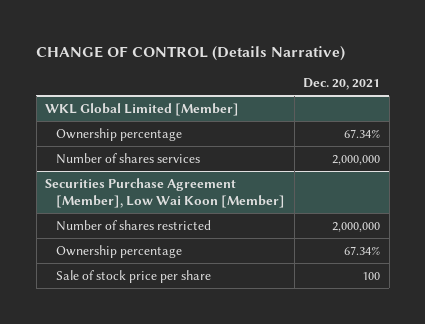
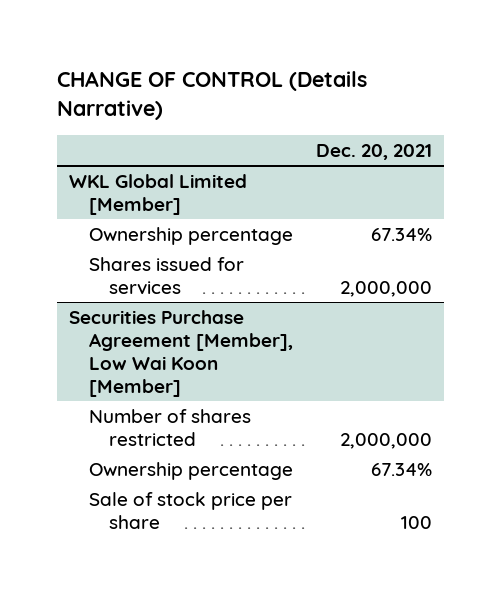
[56,152,201,164] Number of shares services -> [89,256,245,295] Shares issued for services

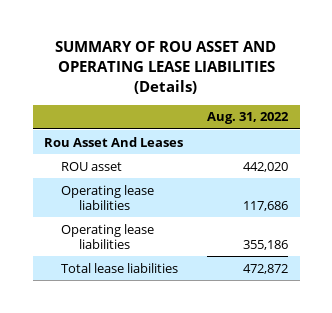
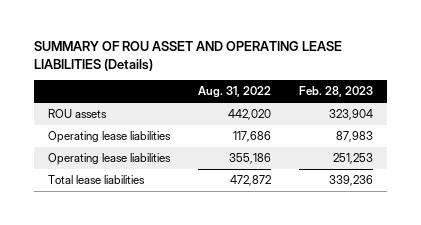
none -> [298,86,373,98] Feb. 28, 2023
[44,136,184,147] Rou Asset And Leases -> none
[61,161,123,171] ROU asset -> [47,109,107,119] ROU assets

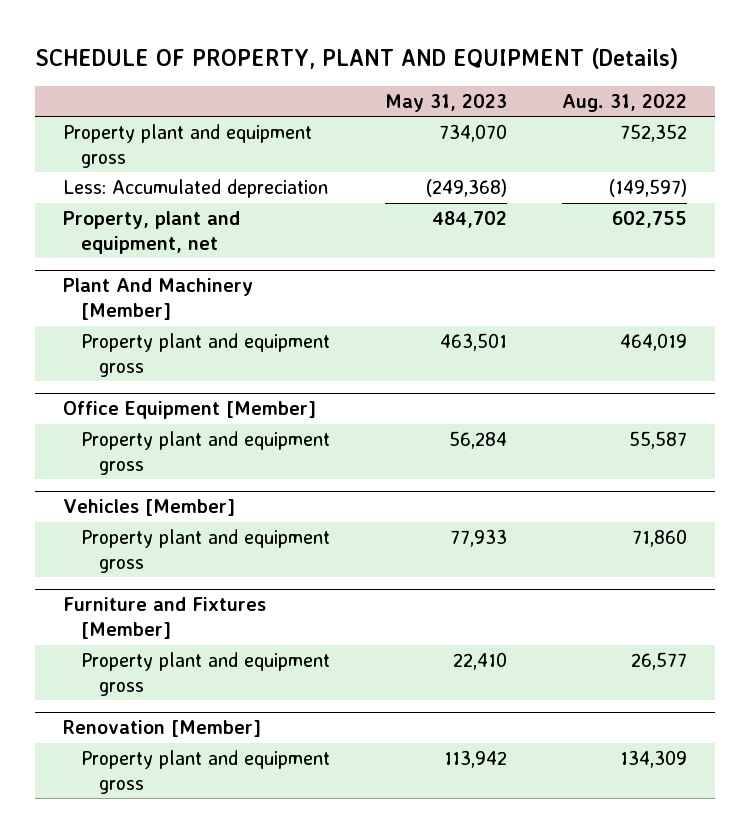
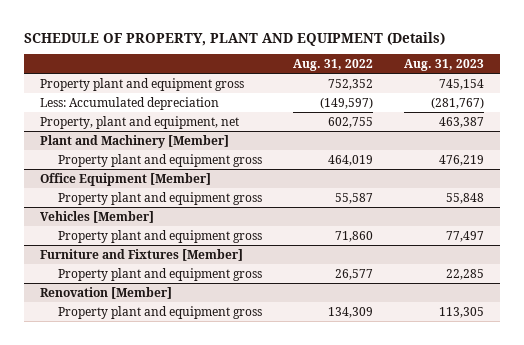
[385,93,508,112] May 31, 2023 -> none
none -> [404,59,485,72] Aug. 31, 2023
[62,278,253,321] Plant And Machinery [Member] -> [39,134,229,148] Plant and Machinery [Member]

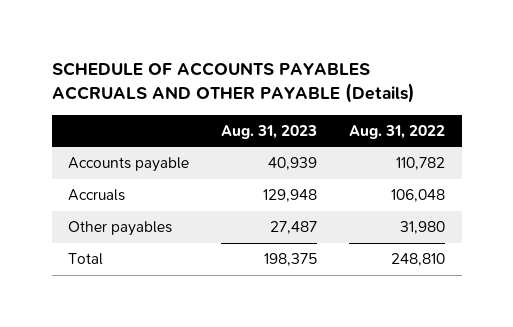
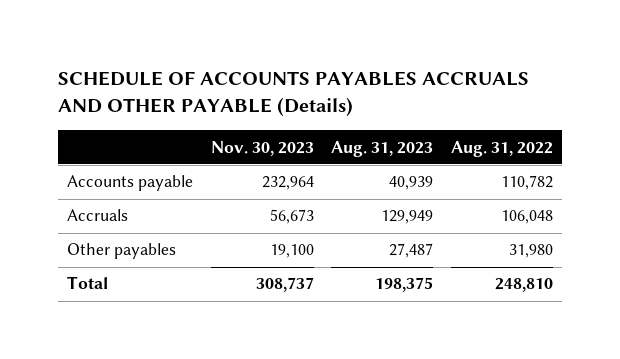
none -> [210,140,314,156] Nov. 30, 2023
[263,189,318,203] 129,948 -> [381,210,434,225] 129,949

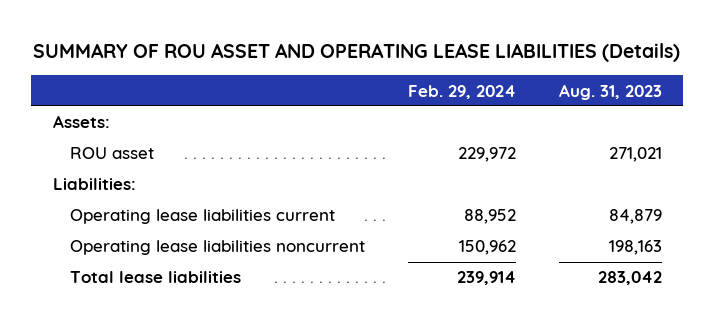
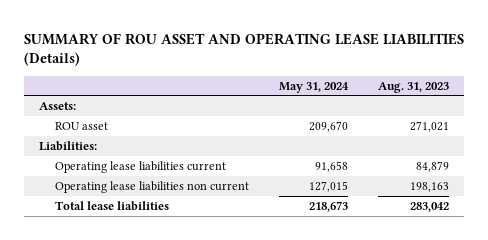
[407,84,516,99] Feb. 29, 2024 -> none
none -> [278,81,349,93] May 31, 2024
[69,240,365,256] Operating lease liabilities noncurrent -> [54,180,249,193] Operating lease liabilities non current

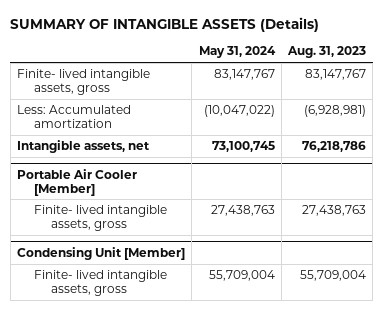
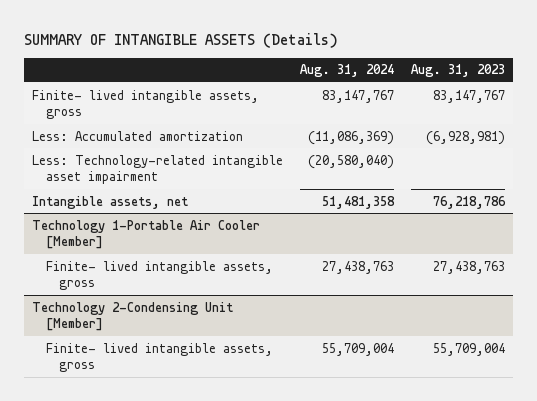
[198,46,276,59] May 31, 2024 -> none
none -> [300,64,395,78] Aug. 31, 2024
none -> [32,154,284,185] Less: Technology-related intangible asset impairment
[17,168,138,196] Portable Air Cooler [Member] -> [32,219,261,250] Technology 1-Portable Air Cooler [Member]
[17,246,186,260] Condensing Unit [Member] -> [32,301,234,332] Technology 2-Condensing Unit [Member]

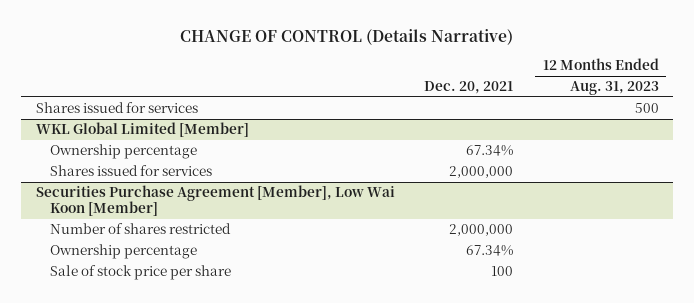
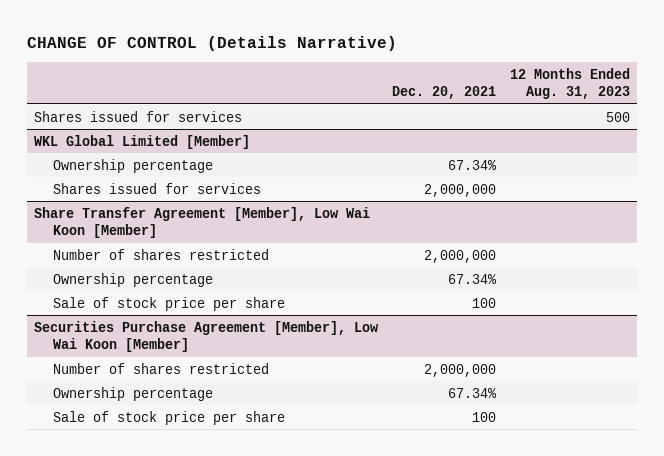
none -> [34,206,371,239] Share Transfer Agreement [Member], Low Wai Koon [Member]
none -> [53,248,270,260] Number of shares restricted
none -> [53,272,214,287] Ownership percentage
none -> [53,296,286,311] Sale of stock price per share

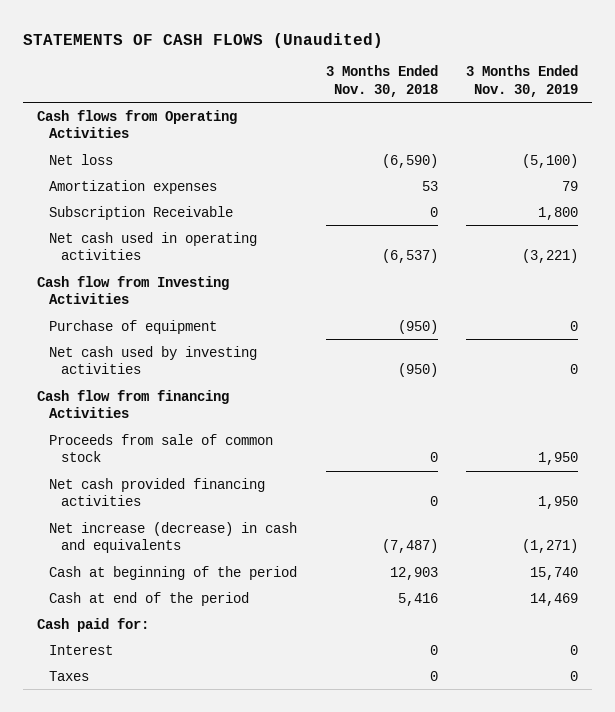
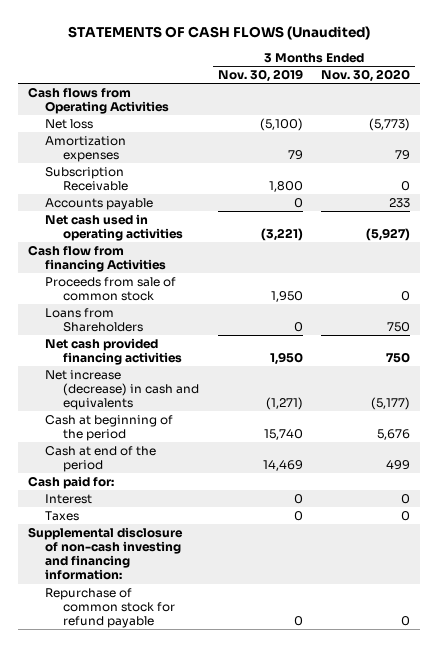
[325,65,438,97] 3 Months Ended Nov. 30, 2018 -> none
none -> [321,69,411,83] Nov. 30, 2020
none -> [45,198,154,211] Accounts payable
[37,275,230,305] Cash flow from Investing Activities -> none
[49,319,218,334] Purchase of equipment -> none
[49,345,258,375] Net cash used by investing activities -> none
none -> [45,308,144,333] Loans from Shareholders
none -> [27,527,183,581] Supplemental disclosure of non-cash investing and financing information:
none -> [45,588,176,629] Repurchase of common stock for refund payable

